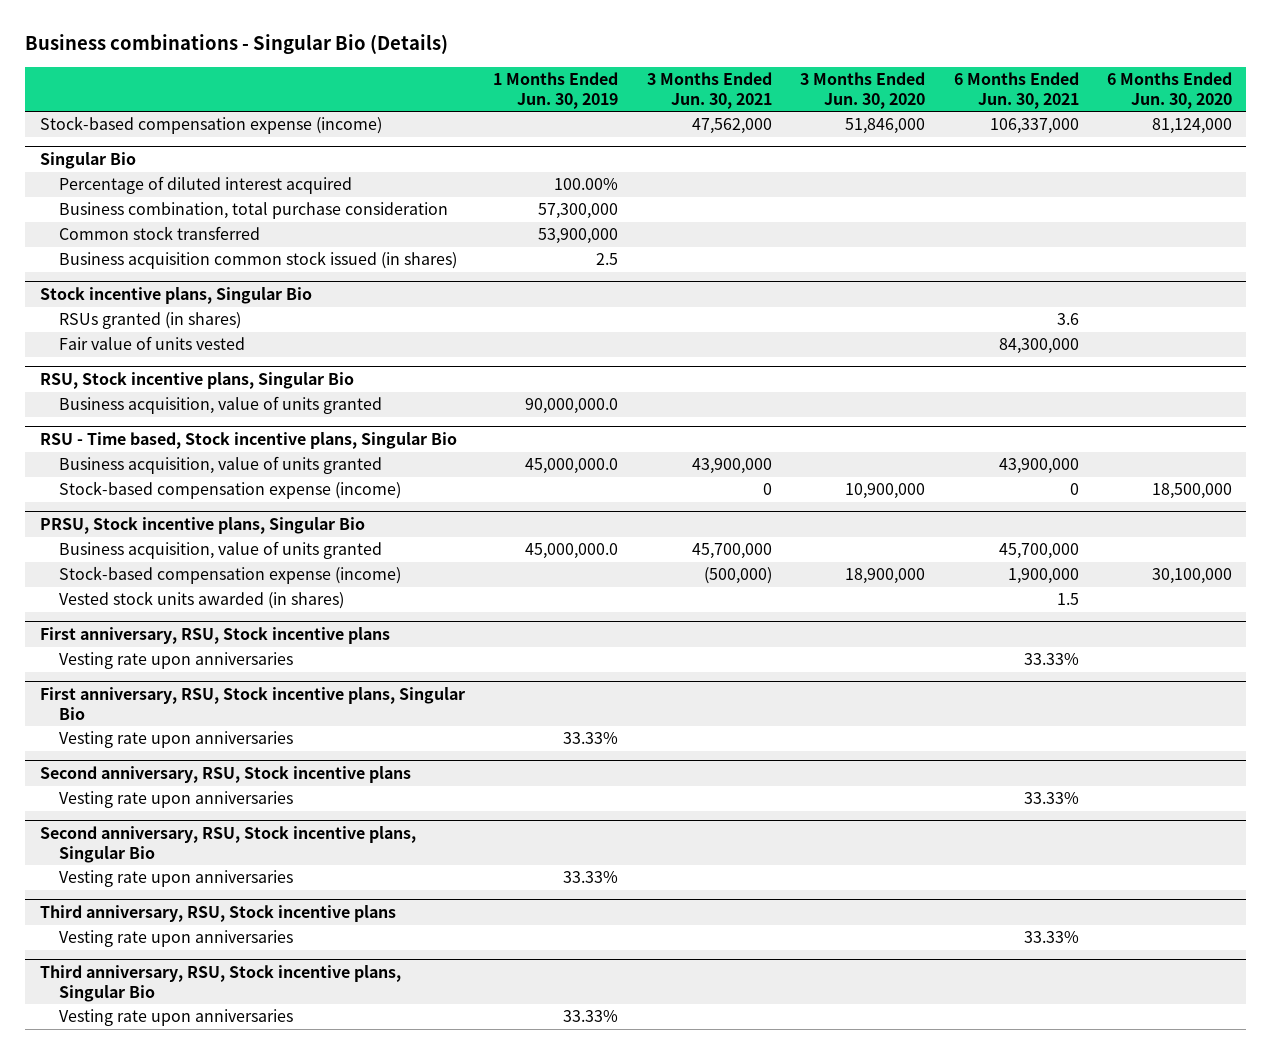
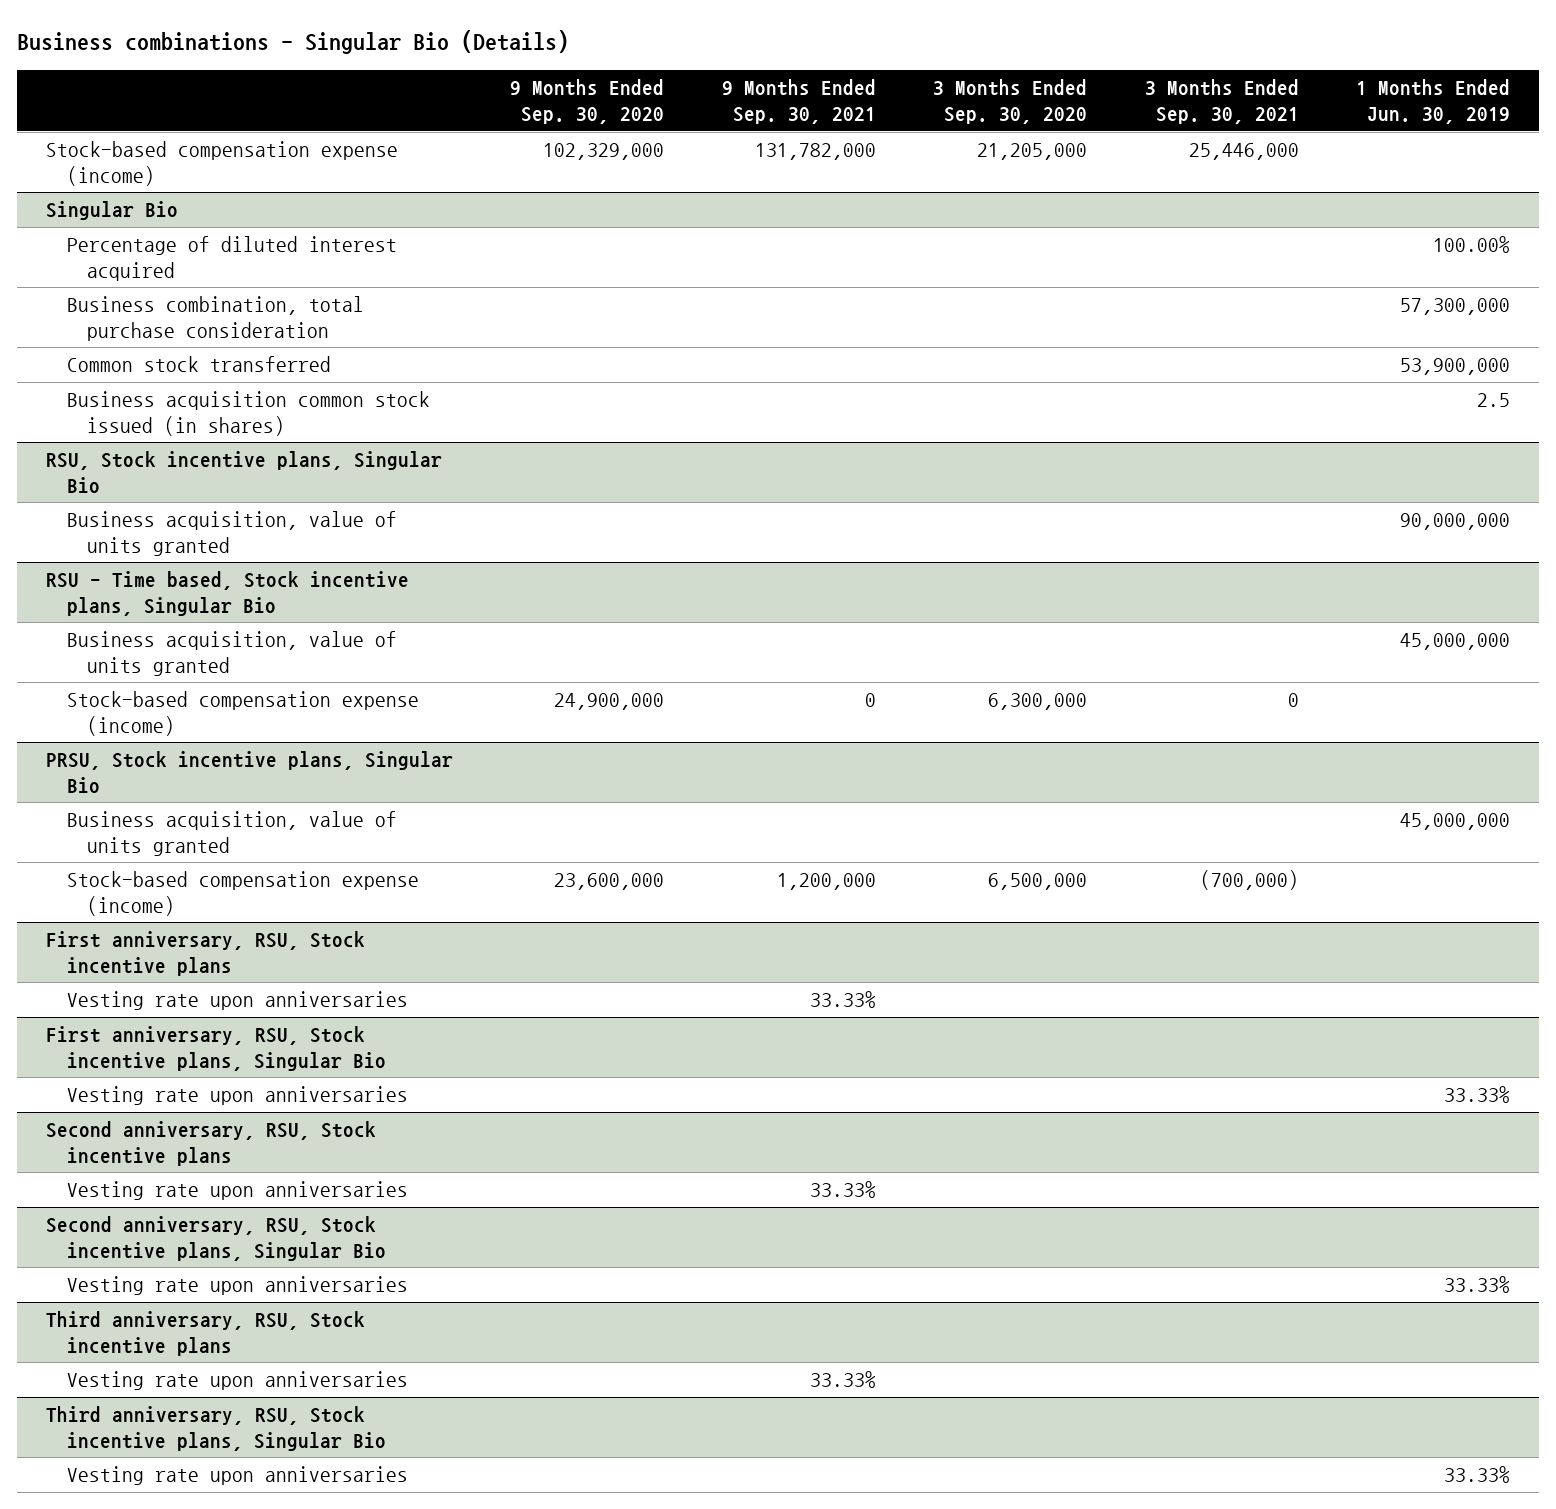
[646,72,772,109] 3 Months Ended Jun. 30, 2021 -> none
[800,72,926,109] 3 Months Ended Jun. 30, 2020 -> none
[953,72,1079,109] 6 Months Ended Jun. 30, 2021 -> none
[1107,72,1233,109] 6 Months Ended Jun. 30, 2020 -> none
none -> [510,79,665,124] 9 Months Ended Sep. 30, 2020
none -> [721,79,876,124] 9 Months Ended Sep. 30, 2021
none -> [933,79,1088,124] 3 Months Ended Sep. 30, 2020
none -> [1144,79,1299,124] 3 Months Ended Sep. 30, 2021
[39,287,312,305] Stock incentive plans, Singular Bio -> none
[58,312,241,330] RSUs granted (in shares) -> none
[58,336,245,351] Fair value of units vested -> none
[525,398,619,415] 90,000,000.0 -> [1400,512,1511,530] 90,000,000
[525,458,619,475] 45,000,000.0 -> [1400,632,1511,650] 45,000,000
[525,543,619,560] 45,000,000.0 -> [1400,812,1511,830] 45,000,000
[58,591,344,610] Vested stock units awarded (in shares) -> none

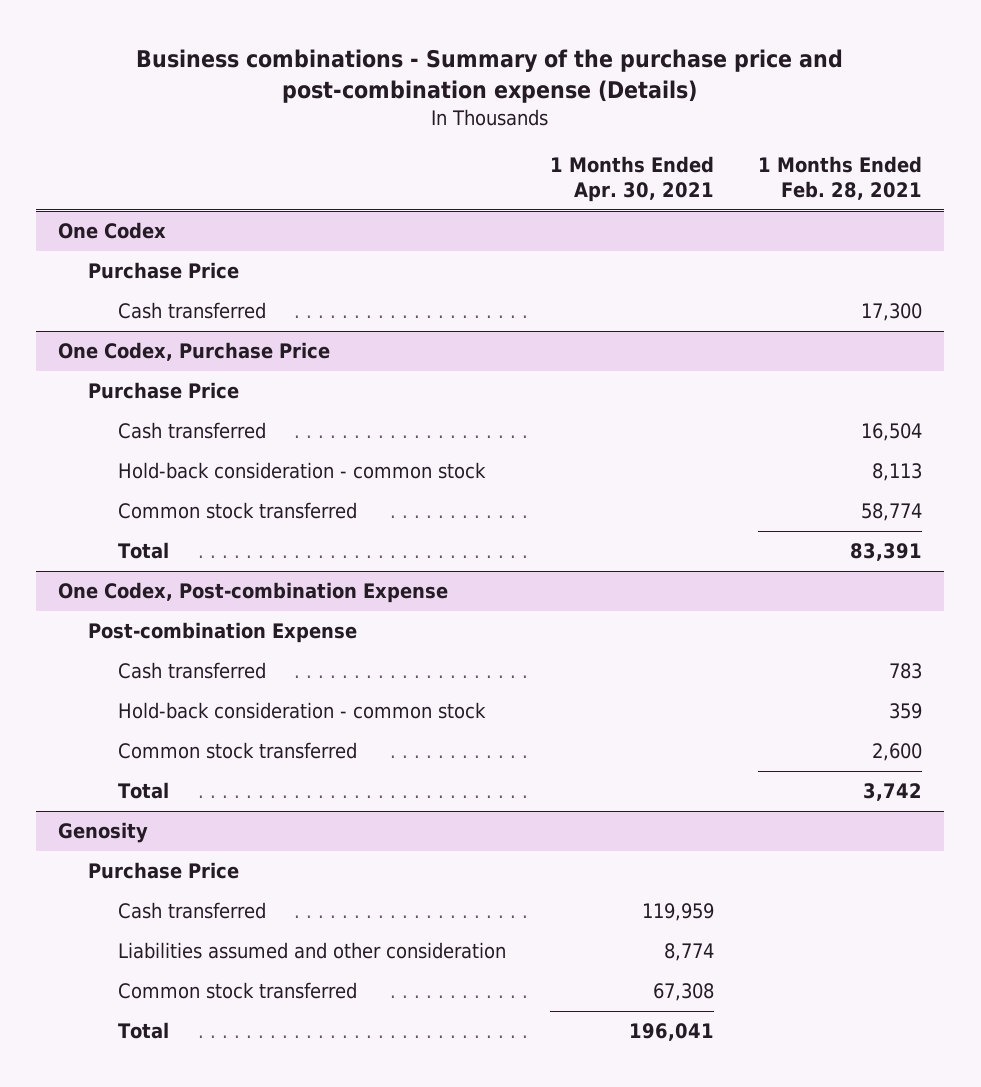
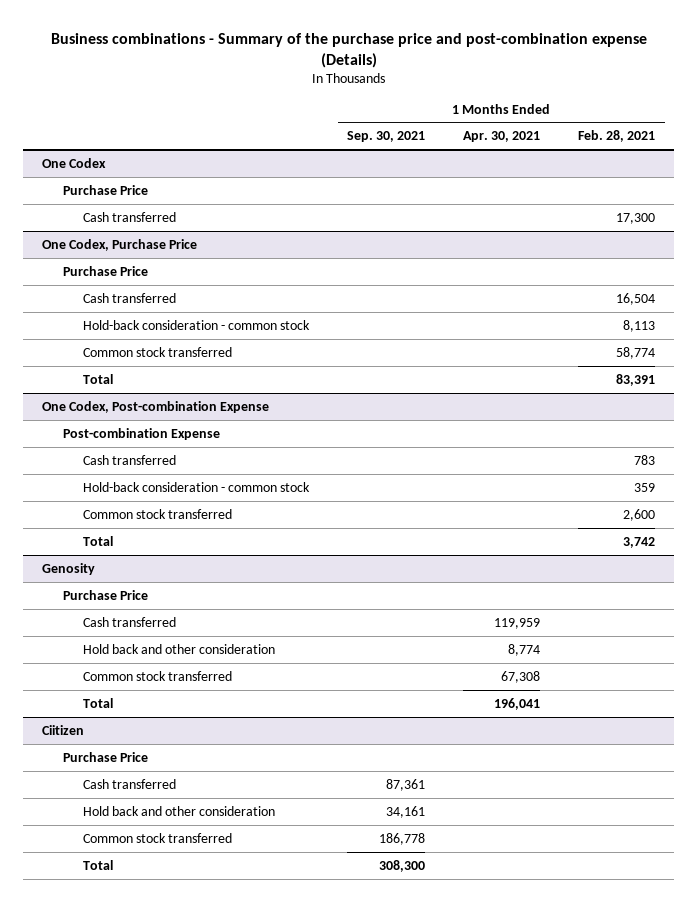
none -> [347,131,426,143] Sep. 30, 2021
[117,942,506,960] Liabilities assumed and other consideration -> [83,643,276,654] Hold back and other consideration
none -> [42,724,85,735] Ciitizen
none -> [62,751,148,762] Purchase Price
none -> [83,778,177,789] Cash transferred
none -> [83,805,276,816] Hold back and other consideration
none -> [83,832,233,843] Common stock transferred
none -> [83,859,114,870] Total

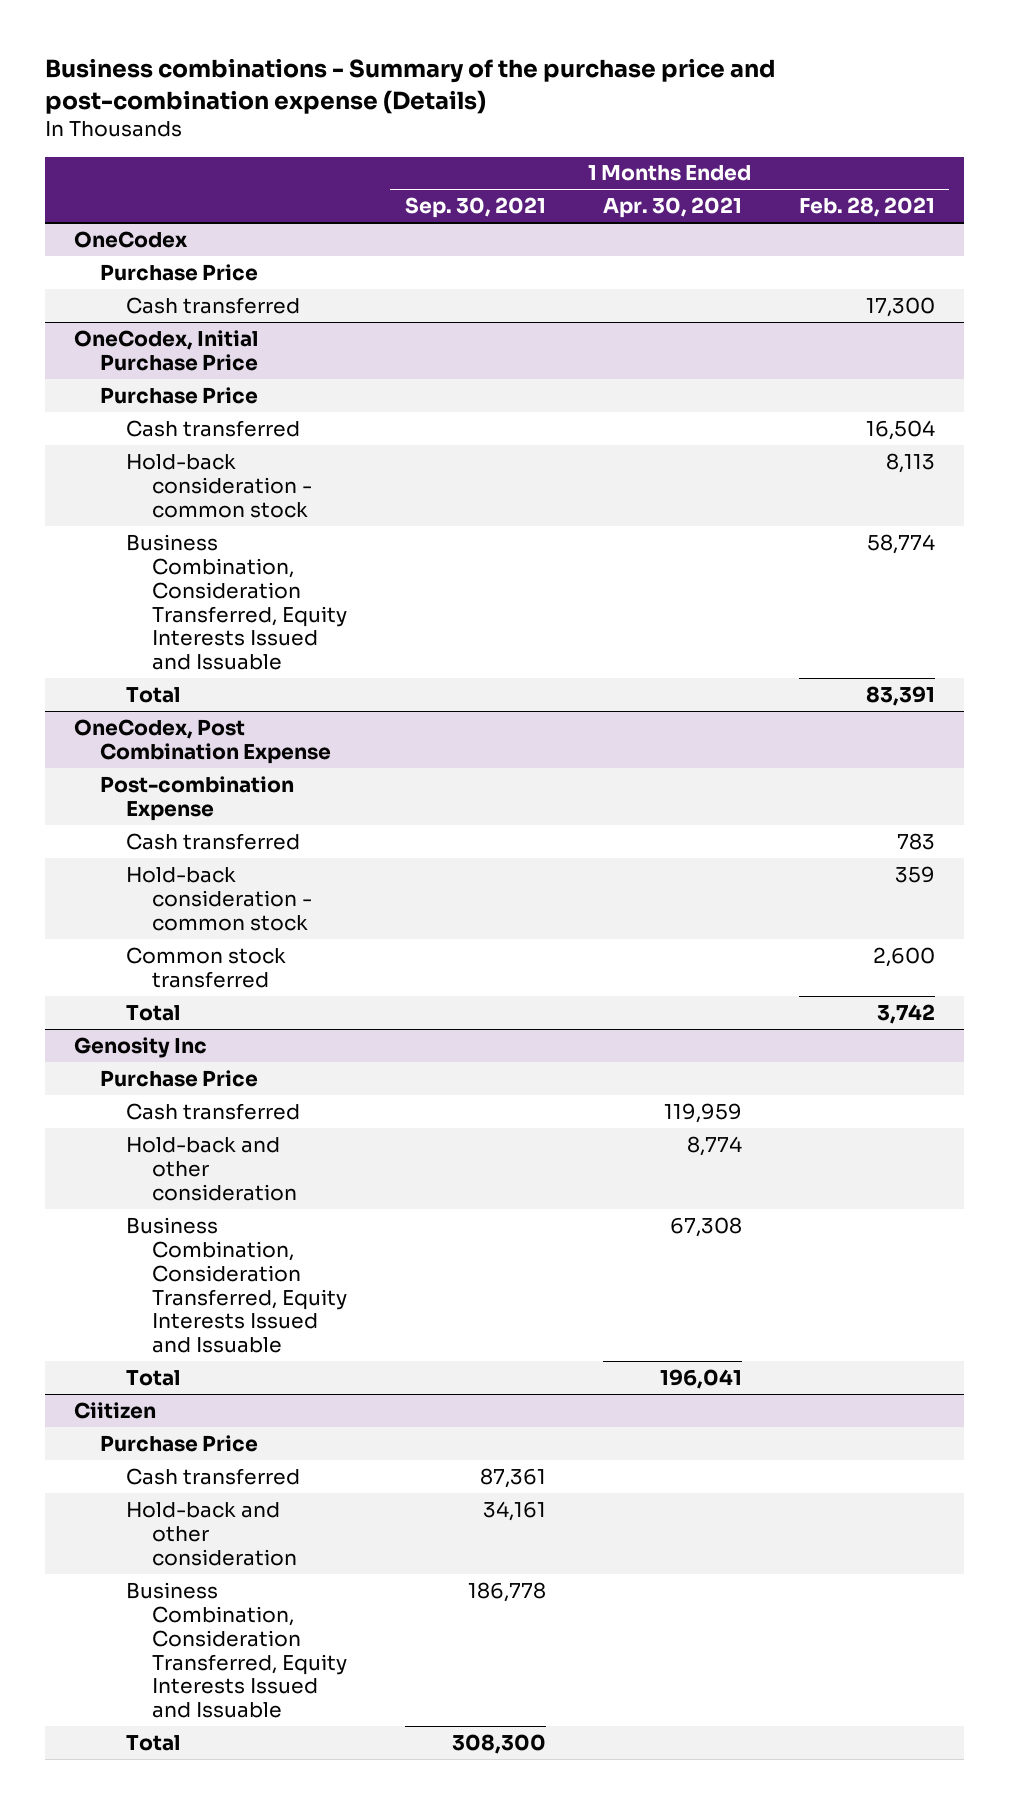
[42,157,107,168] One Codex -> [73,230,188,248] OneCodex
[42,238,198,251] One Codex, Purchase Price -> [73,329,258,371] OneCodex, Initial Purchase Price
[83,346,233,357] Common stock transferred -> [126,533,348,671] Business Combination, Consideration Transferred, Equity Interests Issued and Issuable
[42,400,270,413] One Codex, Post-combination Expense -> [73,718,331,764] OneCodex, Post Combination Expense
[42,562,96,575] Genosity -> [73,1036,207,1058] Genosity Inc
[83,643,276,654] Hold back and other consideration -> [126,1136,298,1201] Hold-back and other consideration
[83,670,233,681] Common stock transferred -> [126,1216,348,1354] Business Combination, Consideration Transferred, Equity Interests Issued and Issuable
[83,805,276,816] Hold back and other consideration -> [126,1501,298,1566] Hold-back and other consideration
[83,832,233,843] Common stock transferred -> [126,1581,348,1719] Business Combination, Consideration Transferred, Equity Interests Issued and Issuable

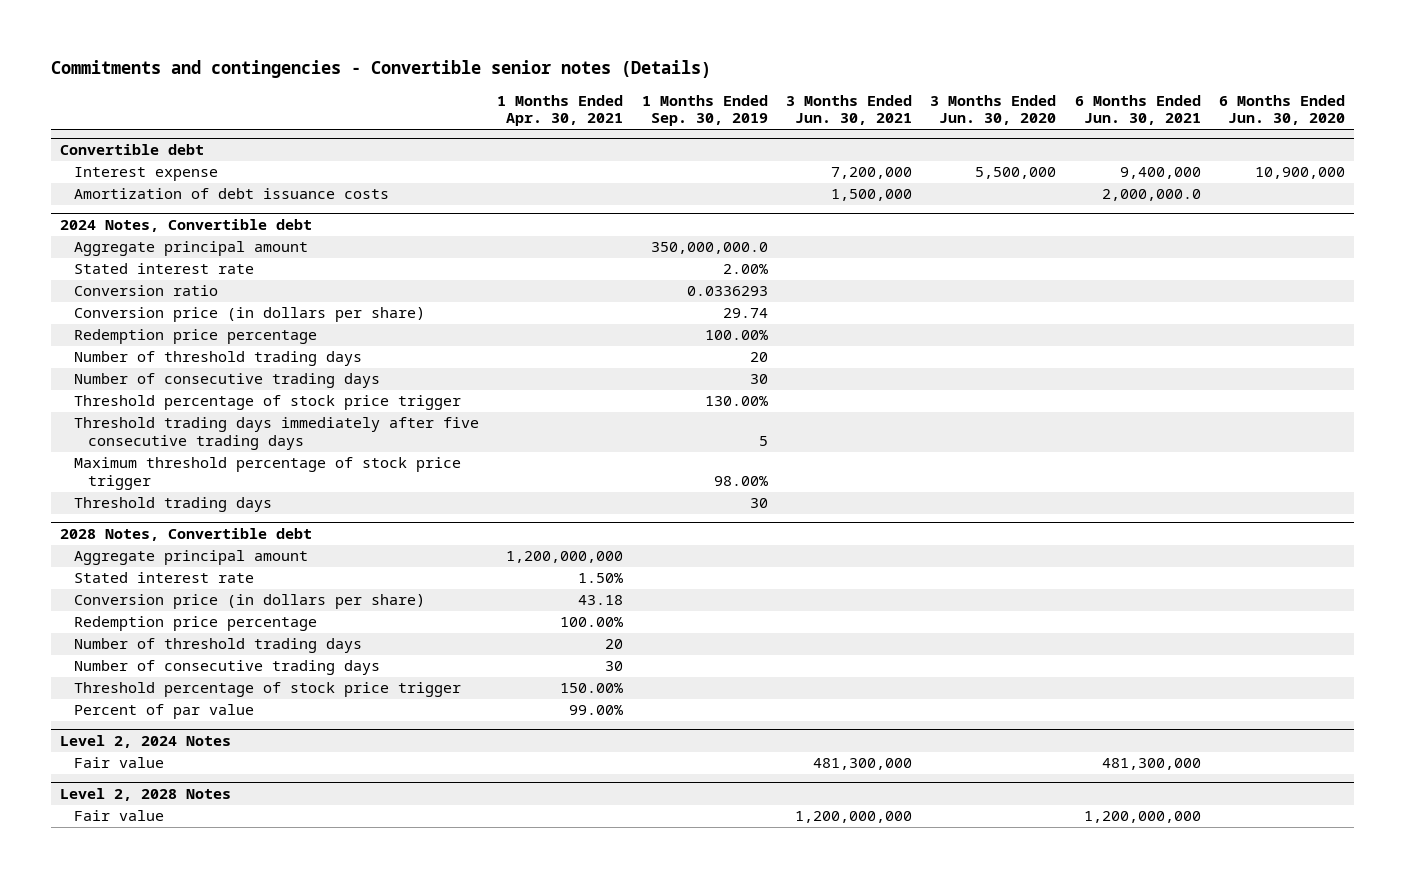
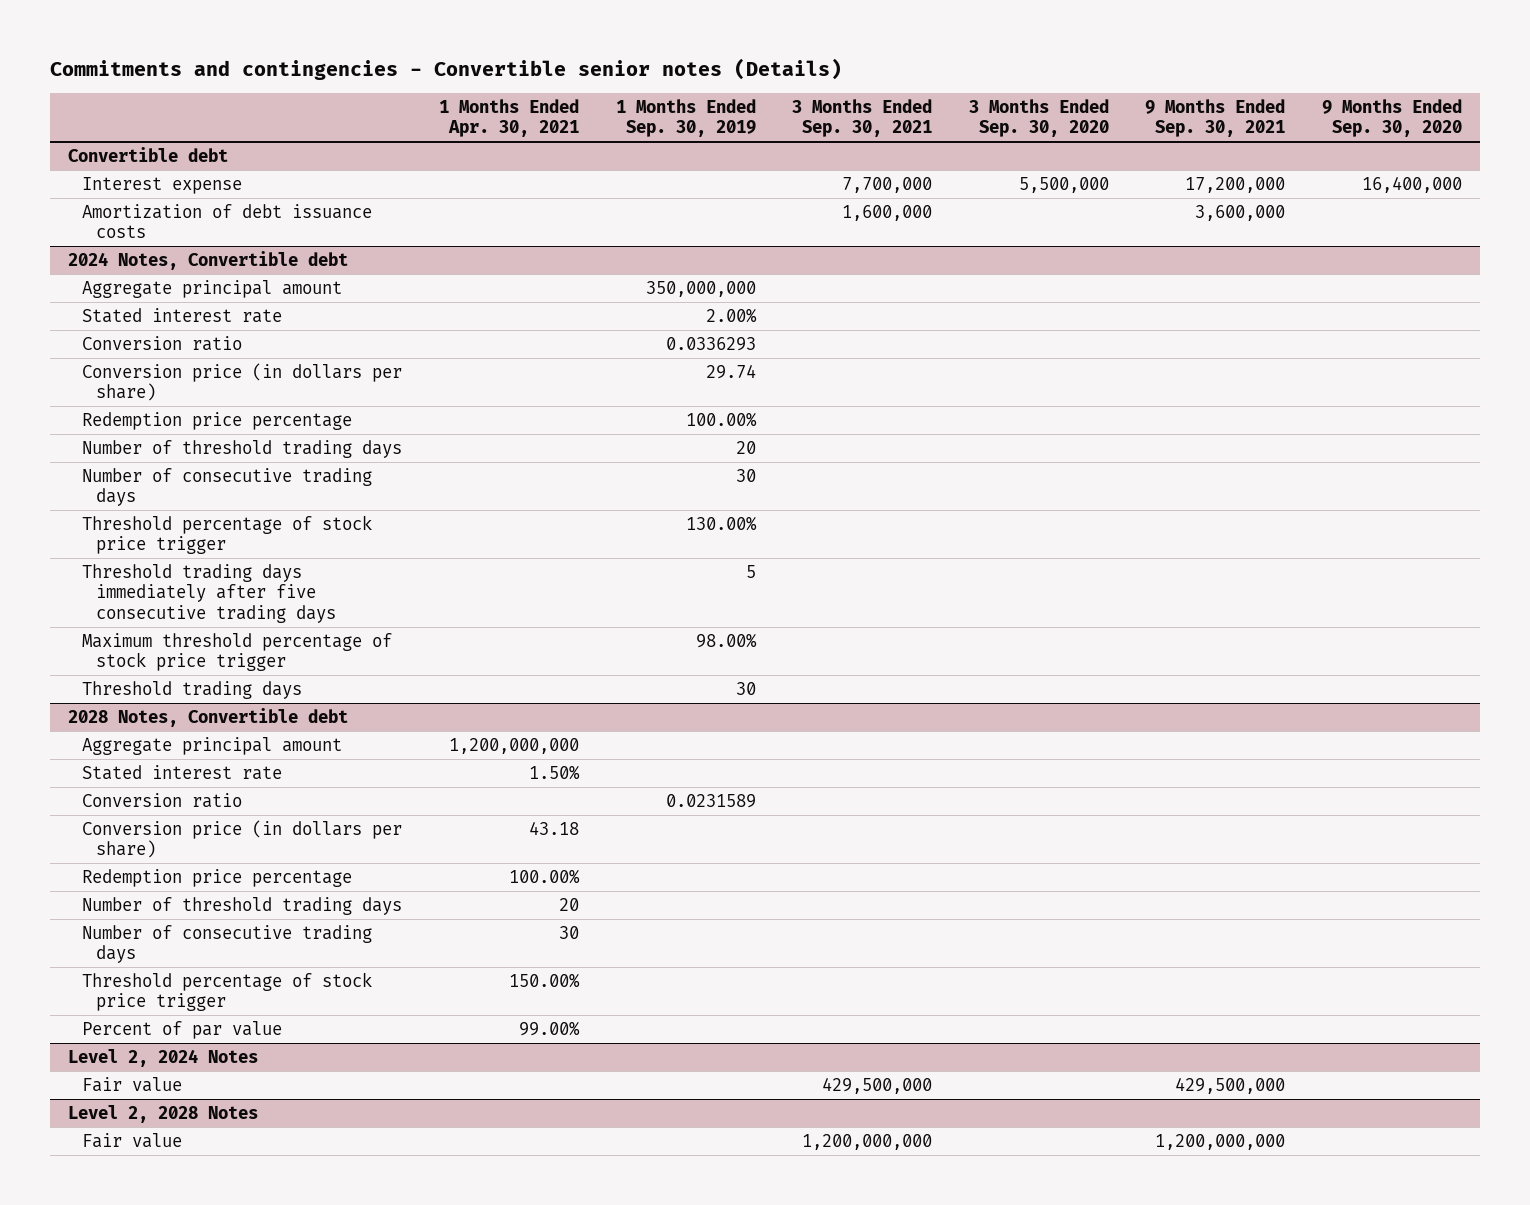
[786,94,913,126] 3 Months Ended Jun. 30, 2021 -> none
[930,94,1057,126] 3 Months Ended Jun. 30, 2020 -> none
[1074,94,1201,126] 6 Months Ended Jun. 30, 2021 -> none
[1219,94,1346,126] 6 Months Ended Jun. 30, 2020 -> none
none -> [792,98,933,138] 3 Months Ended Sep. 30, 2021
none -> [968,98,1109,138] 3 Months Ended Sep. 30, 2020
none -> [1145,98,1286,138] 9 Months Ended Sep. 30, 2021
none -> [1322,98,1463,138] 9 Months Ended Sep. 30, 2020
[650,242,768,255] 350,000,000.0 -> [645,280,756,297] 350,000,000
none -> [82,792,243,808] Conversion ratio

